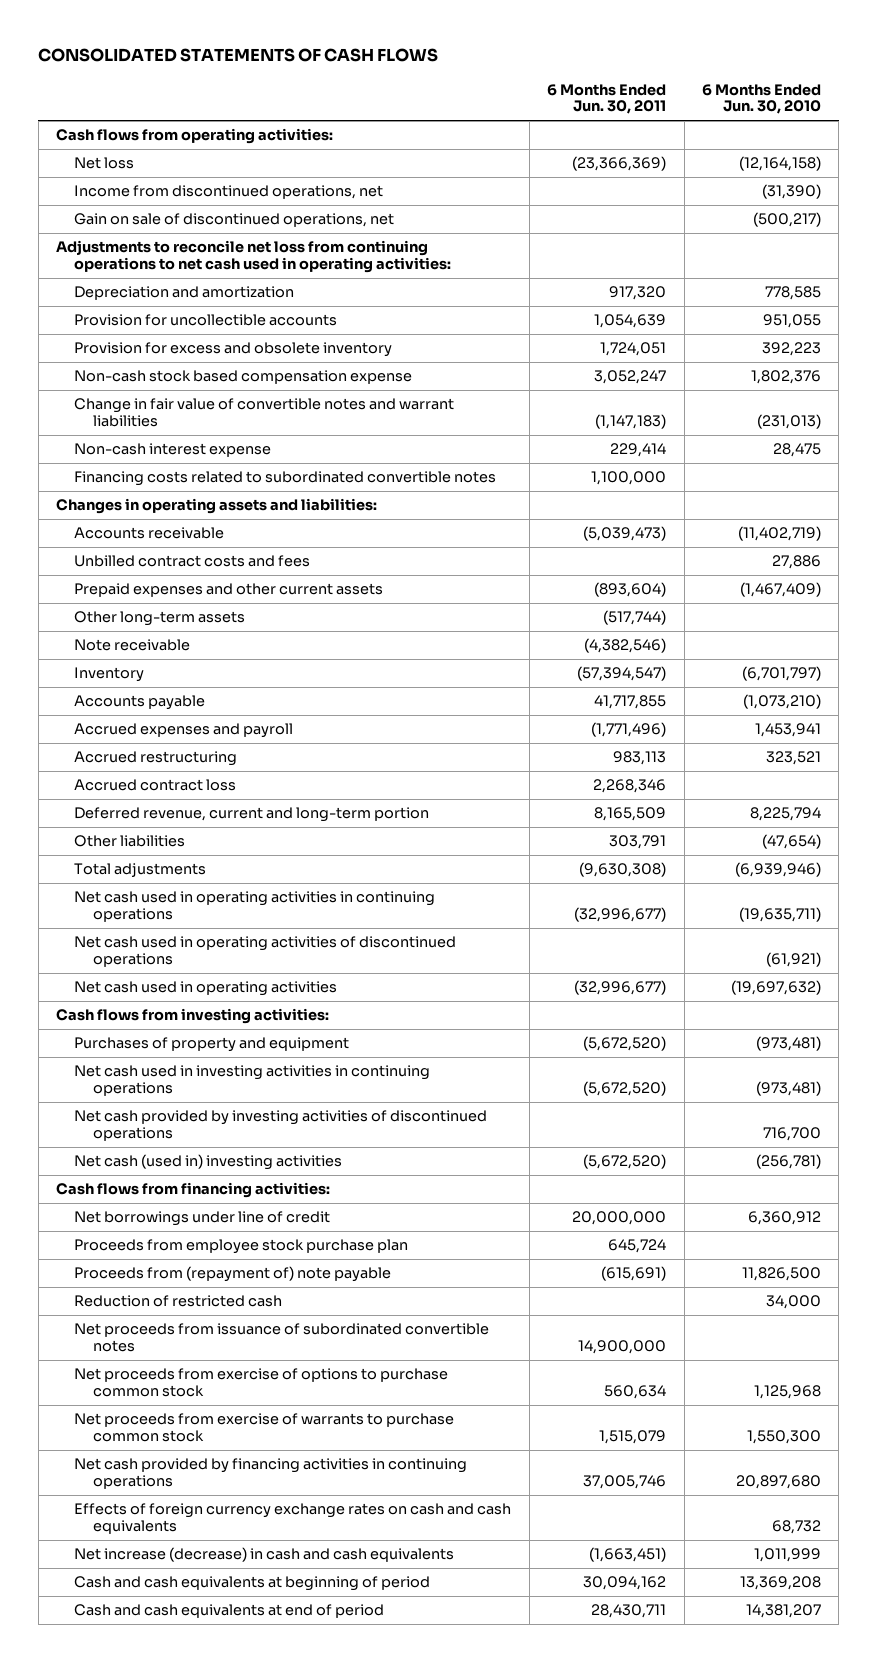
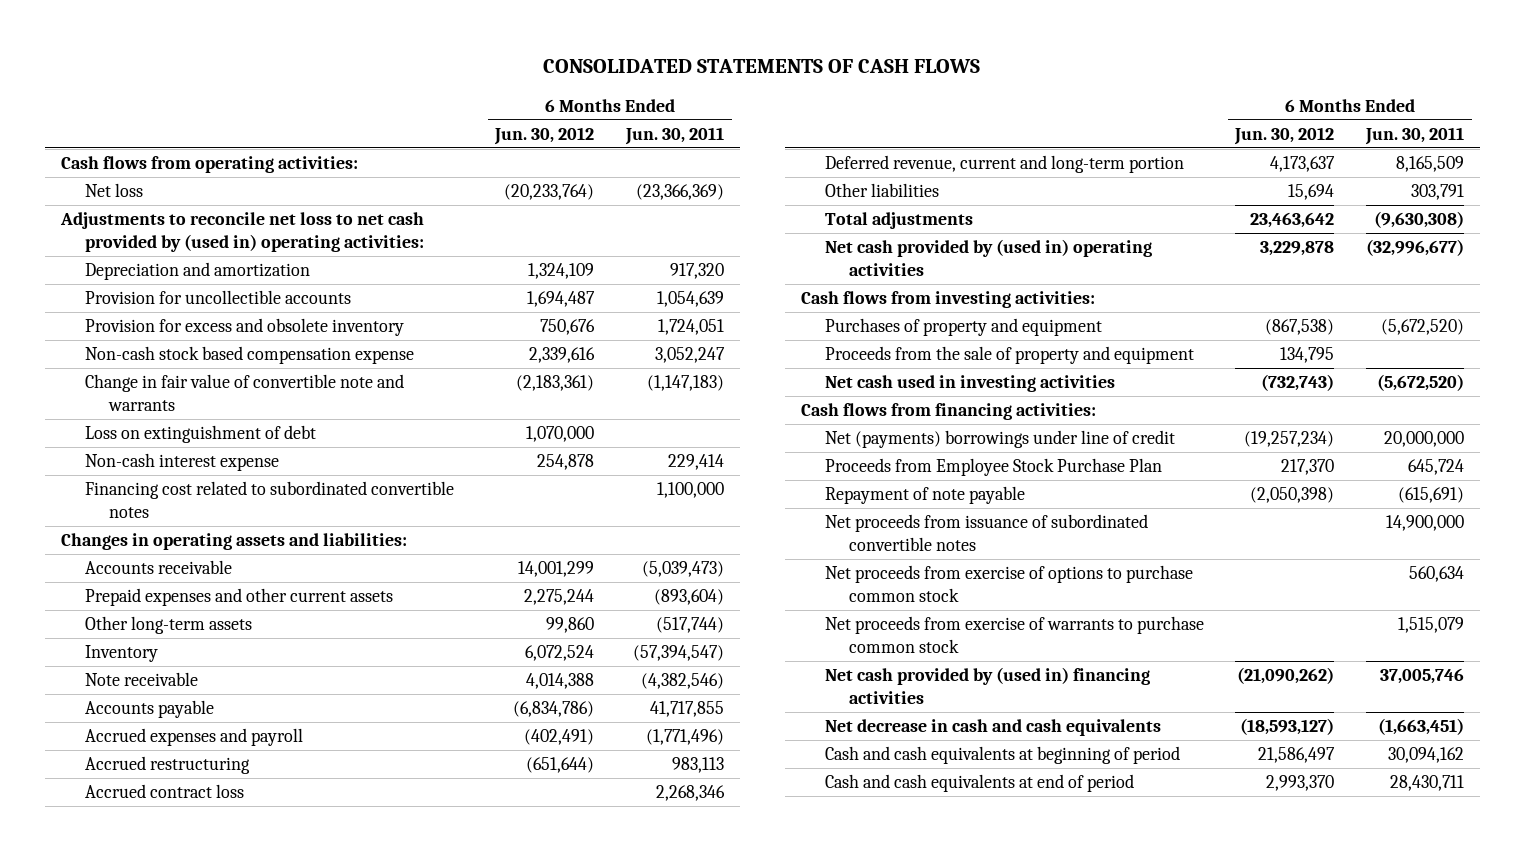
[702,83,822,115] 6 Months Ended Jun. 30, 2010 -> none
none -> [494,126,595,145] Jun. 30, 2012
[74,185,384,200] Income from discontinued operations, net -> none
[74,213,395,228] Gain on sale of discontinued operations, net -> none
[56,240,452,274] Adjustments to reconcile net loss from continuing operations to net cash used in operating activities: -> [59,212,424,252] Adjustments to reconcile net loss to net cash provided by (used in) operating activities:
[74,398,455,428] Change in fair value of convertible notes and warrant liabilities -> [84,374,404,411] Change in fair value of convertible note and warrants
none -> [84,425,316,444] Loss on extinguishment of debt
[74,471,497,487] Financing costs related to subordinated convertible notes -> [84,481,454,518] Financing cost related to subordinated convertible notes
[74,555,311,568] Unbilled contract costs and fees -> none
[74,639,191,652] Note receivable -> [84,672,198,687] Note receivable
[74,936,457,968] Net cash used in operating activities of discontinued operations -> none
[74,981,338,997] Net cash used in operating activities -> none
[74,891,436,923] Net cash used in operating activities in continuing operations -> [824,239,1152,276] Net cash provided by (used in) operating activities
[74,1110,488,1142] Net cash provided by investing activities of discontinued operations -> none
[74,1154,343,1171] Net cash (used in) investing activities -> none
none -> [824,346,1194,365] Proceeds from the sale of property and equipment
[74,1065,431,1097] Net cash used in investing activities in continuing operations -> [824,375,1115,393] Net cash used in investing activities
[74,1295,283,1308] Reduction of restricted cash -> none
[74,1211,331,1227] Net borrowings under line of credit -> [824,430,1175,449] Net (payments) borrowings under line of credit
[74,1239,409,1255] Proceeds from employee stock purchase plan -> [824,458,1162,477] Proceeds from Employee Stock Purchase Plan
[74,1266,392,1283] Proceeds from (repayment of) note payable -> [824,486,1025,505] Repayment of note payable
[74,1503,512,1535] Effects of foreign currency exchange rates on cash and cash equivalents -> none
[74,1458,468,1490] Net cash provided by financing activities in continuing operations -> [824,667,1150,704] Net cash provided by (used in) financing activities
[74,1547,455,1563] Net increase (decrease) in cash and cash equivalents -> [824,719,1161,737] Net decrease in cash and cash equivalents

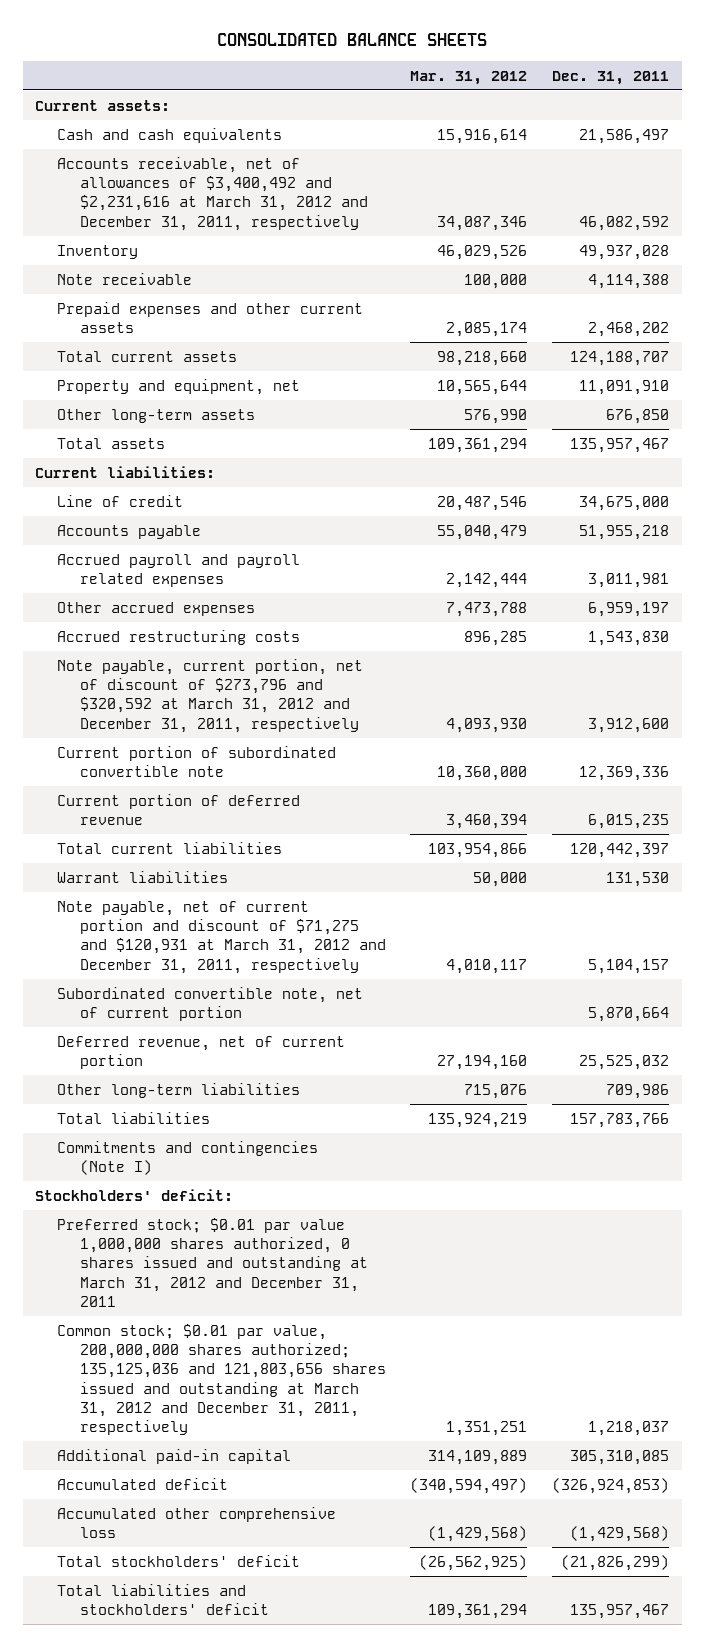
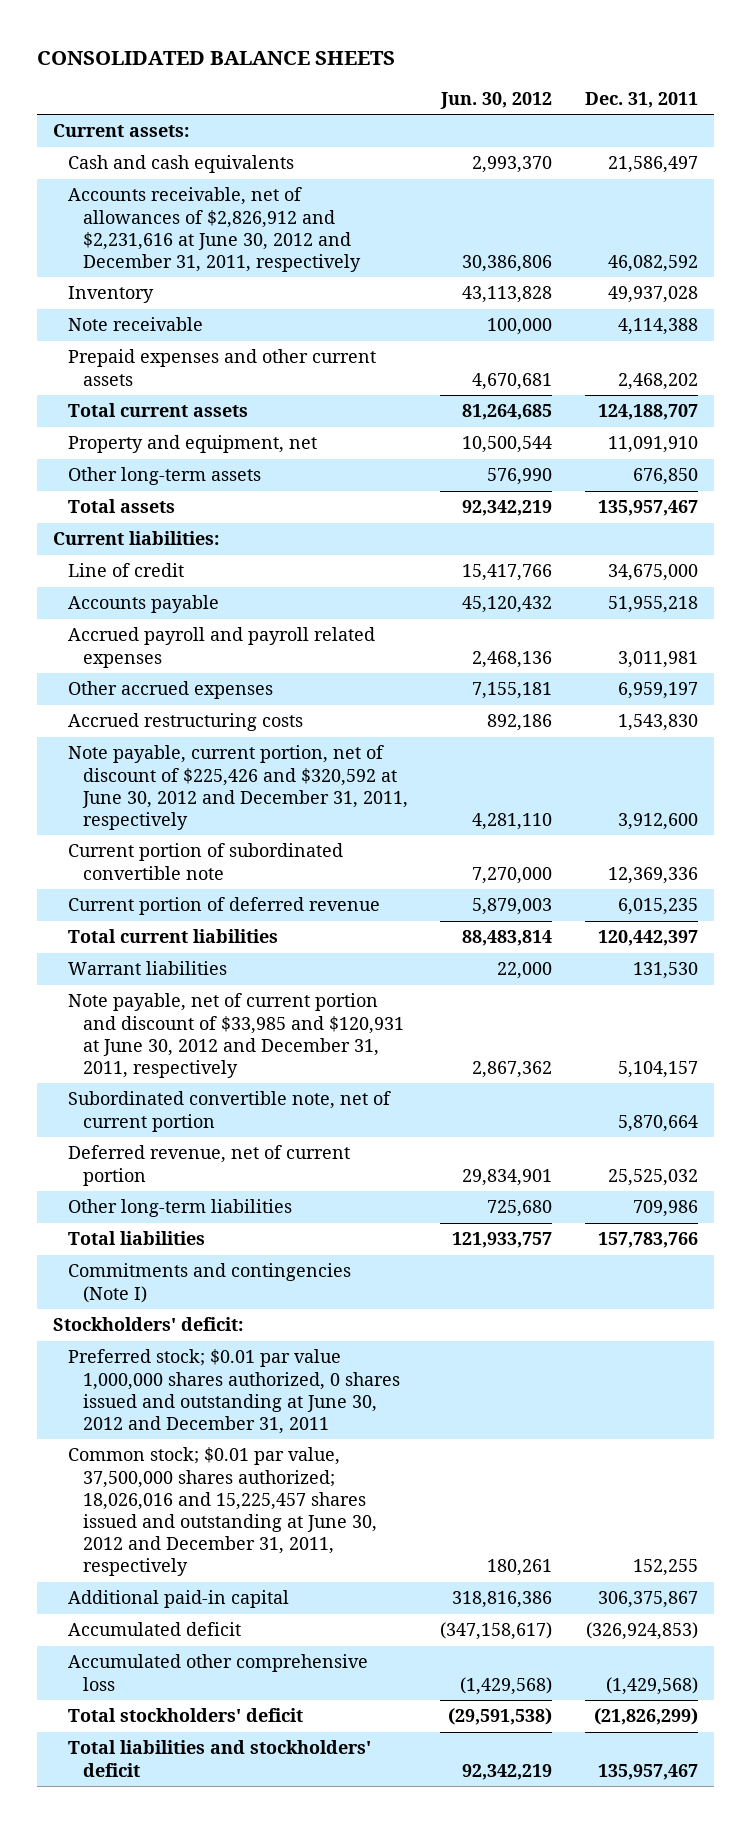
[410,70,528,85] Mar. 31, 2012 -> none
none -> [440,92,553,110] Jun. 30, 2012
[57,156,368,231] Accounts receivable, net of allowances of $3,400,492 and $2,231,616 at March 31, 2012 and December 31, 2011, respectively -> [67,187,361,273] Accounts receivable, net of allowances of $2,826,912 and $2,231,616 at June 30, 2012 and December 31, 2011, respectively
[57,658,364,733] Note payable, current portion, net of discount of $273,796 and $320,592 at March 31, 2012 and December 31, 2011, respectively -> [67,745,408,831] Note payable, current portion, net of discount of $225,426 and $320,592 at June 30, 2012 and December 31, 2011, respectively
[57,900,386,974] Note payable, net of current portion and discount of $71,275 and $120,931 at March 31, 2012 and December 31, 2011, respectively -> [67,993,404,1079] Note payable, net of current portion and discount of $33,985 and $120,931 at June 30, 2012 and December 31, 2011, respectively
[57,1217,368,1307] Preferred stock; $0.01 par value 1,000,000 shares authorized, 0 shares issued and outstanding at March 31, 2012 and December 31, 2011 -> [67,1349,400,1435] Preferred stock; $0.01 par value 1,000,000 shares authorized, 0 shares issued and outstanding at June 30, 2012 and December 31, 2011
[57,1323,386,1436] Common stock; $0.01 par value, 200,000,000 shares authorized; 135,125,036 and 121,803,656 shares issued and outstanding at March 31, 2012 and December 31, 2011, respectively -> [67,1447,377,1577] Common stock; $0.01 par value, 37,500,000 shares authorized; 18,026,016 and 15,225,457 shares issued and outstanding at June 30, 2012 and December 31, 2011, respectively
[588,1421,670,1437] 1,218,037 -> [632,1559,698,1577] 152,255
[570,1449,670,1465] 305,310,085 -> [597,1591,698,1609] 306,375,867

